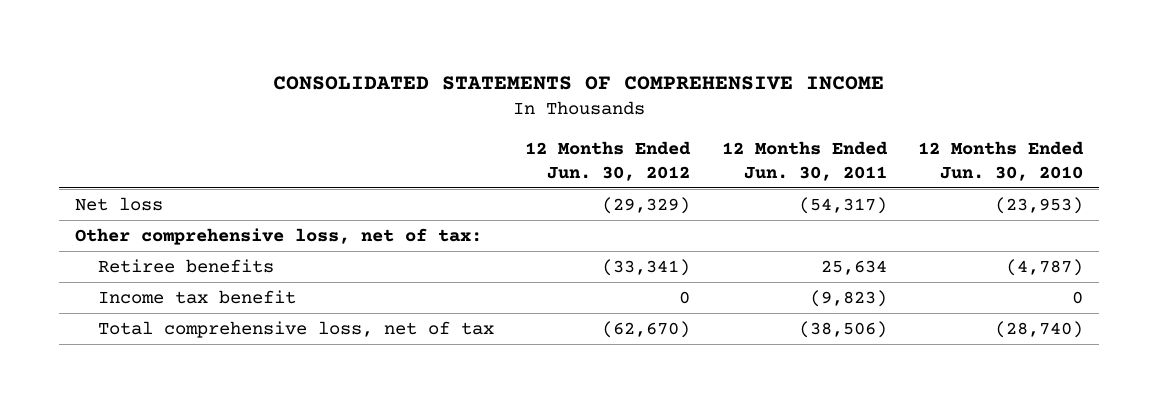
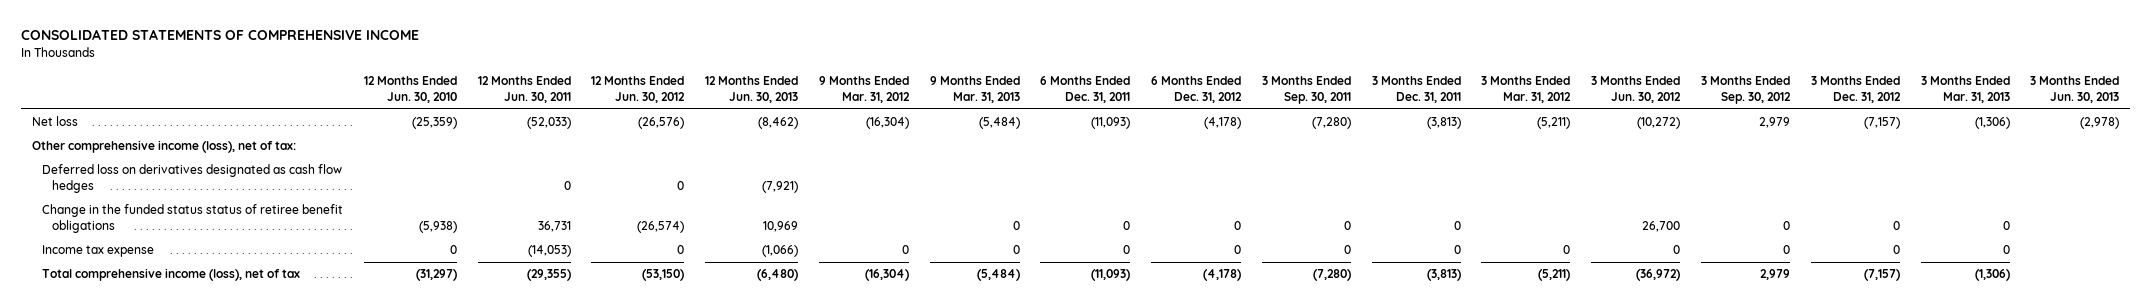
none -> [705,76,799,103] 12 Months Ended Jun. 30, 2013
none -> [818,76,910,103] 9 Months Ended Mar. 31, 2012
none -> [929,76,1020,103] 9 Months Ended Mar. 31, 2013
none -> [1040,76,1131,103] 6 Months Ended Dec. 31, 2011
none -> [1151,76,1243,103] 6 Months Ended Dec. 31, 2012
none -> [1261,76,1351,104] 3 Months Ended Sep. 30, 2011
none -> [1371,76,1461,103] 3 Months Ended Dec. 31, 2011
none -> [1481,76,1572,103] 3 Months Ended Mar. 31, 2012
none -> [1591,76,1682,103] 3 Months Ended Jun. 30, 2012
none -> [1700,76,1791,104] 3 Months Ended Sep. 30, 2012
none -> [1810,76,1901,103] 3 Months Ended Dec. 31, 2012
none -> [1920,76,2010,103] 3 Months Ended Mar. 31, 2013
none -> [2030,76,2120,103] 3 Months Ended Jun. 30, 2013
[602,197,691,215] (29,329) -> [638,117,685,130] (26,576)
[798,197,887,215] (54,317) -> [526,117,571,130] (52,033)
[994,197,1083,215] (23,953) -> [411,117,457,130] (25,359)
[74,228,482,246] Other comprehensive loss, net of tax: -> [31,140,296,154] Other comprehensive income (loss), net of tax:
none -> [42,164,343,193] Deferred loss on derivatives designated as cash flow hedges
[97,259,274,274] Retiree benefits -> [42,204,344,233] Change in the funded status status of retiree benefit obligations
[602,259,691,277] (33,341) -> [637,220,685,233] (26,574)
[820,260,887,276] 25,634 -> [537,220,571,232] 36,731
[1005,259,1083,277] (4,787) -> [418,220,457,233] (5,938)
[97,290,296,305] Income tax benefit -> [42,245,155,258] Income tax expense
[809,290,887,308] (9,823) -> [527,245,571,258] (14,053)
[97,321,494,339] Total comprehensive loss, net of tax -> [42,268,301,282] Total comprehensive income (loss), net of tax
[602,321,691,339] (62,670) -> [642,269,685,282] (53,150)
[798,321,887,339] (38,506) -> [526,269,571,282] (29,355)
[994,321,1083,339] (28,740) -> [415,269,457,282] (31,297)

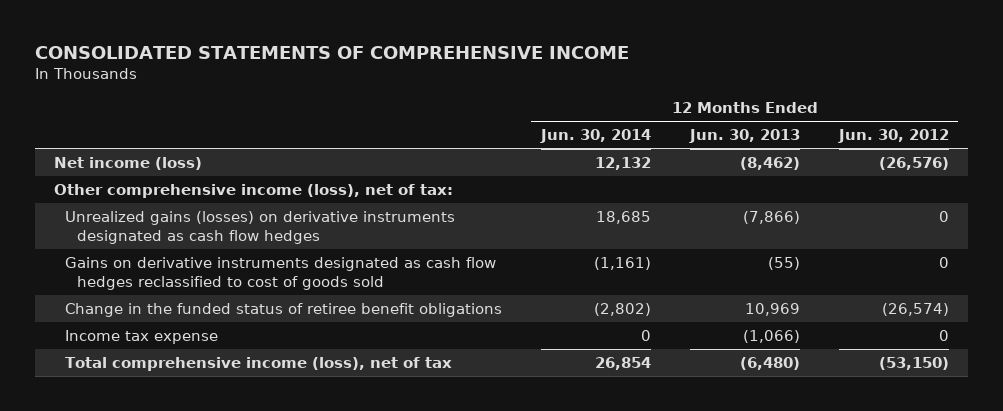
[363,76,457,103] 12 Months Ended Jun. 30, 2010 -> none
[477,76,571,103] 12 Months Ended Jun. 30, 2011 -> none
[818,76,910,103] 9 Months Ended Mar. 31, 2012 -> none
[929,76,1020,103] 9 Months Ended Mar. 31, 2013 -> none
[1040,76,1131,103] 6 Months Ended Dec. 31, 2011 -> none
[1151,76,1243,103] 6 Months Ended Dec. 31, 2012 -> none
[1261,76,1351,104] 3 Months Ended Sep. 30, 2011 -> none
[1371,76,1461,103] 3 Months Ended Dec. 31, 2011 -> none
[1481,76,1572,103] 3 Months Ended Mar. 31, 2012 -> none
[1591,76,1682,103] 3 Months Ended Jun. 30, 2012 -> none
[1700,76,1791,104] 3 Months Ended Sep. 30, 2012 -> none
[1810,76,1901,103] 3 Months Ended Dec. 31, 2012 -> none
[1920,76,2010,103] 3 Months Ended Mar. 31, 2013 -> none
[2030,76,2120,103] 3 Months Ended Jun. 30, 2013 -> none
none -> [540,129,652,144] Jun. 30, 2014
[31,116,78,127] Net loss -> [54,156,203,170] Net income (loss)
none -> [65,210,456,245] Unrealized gains (losses) on derivative instruments designated as cash flow hedges
[42,164,343,193] Deferred loss on derivatives designated as cash flow hedges -> [65,256,497,291] Gains on derivative instruments designated as cash flow hedges reclassified to cost of goods sold
[762,180,799,193] (7,921) -> [767,256,800,270] (55)
[42,204,344,233] Change in the funded status status of retiree benefit obligations -> [65,302,503,317] Change in the funded status of retiree benefit obligations

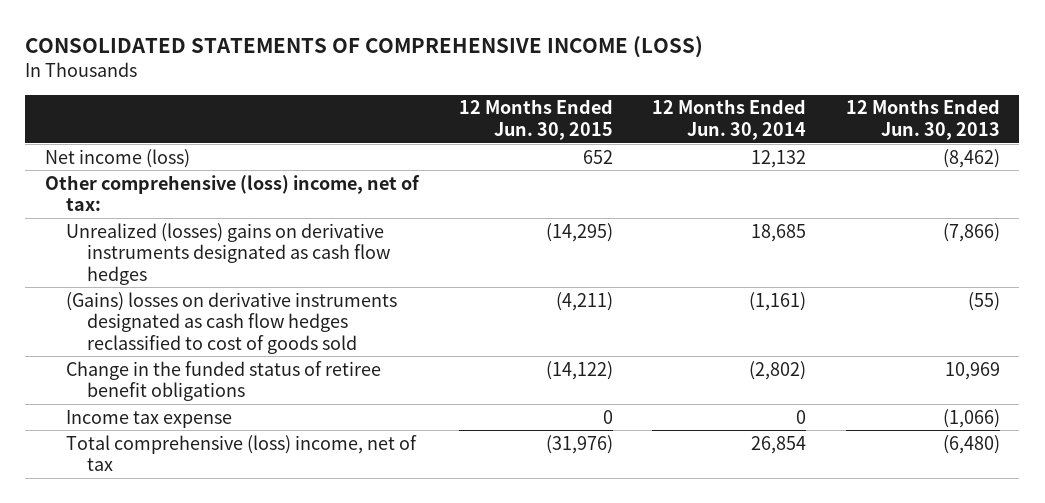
[34,45,629,59] CONSOLIDATED STATEMENTS OF COMPREHENSIVE INCOME -> [25,36,704,59] CONSOLIDATED STATEMENTS OF COMPREHENSIVE INCOME (LOSS)
[837,129,949,144] Jun. 30, 2012 -> none
none -> [458,99,613,141] 12 Months Ended Jun. 30, 2015
[54,183,454,198] Other comprehensive income (loss), net of tax: -> [45,174,421,212] Other comprehensive (loss) income, net of tax:
[65,210,456,245] Unrealized gains (losses) on derivative instruments designated as cash flow hedges -> [66,222,391,285] Unrealized (losses) gains on derivative instruments designated as cash flow hedges
[65,256,497,291] Gains on derivative instruments designated as cash flow hedges reclassified to cost of goods sold -> [66,291,398,354] (Gains) losses on derivative instruments designated as cash flow hedges reclassified to cost of goods sold
[65,356,453,371] Total comprehensive income (loss), net of tax -> [66,434,418,472] Total comprehensive (loss) income, net of tax

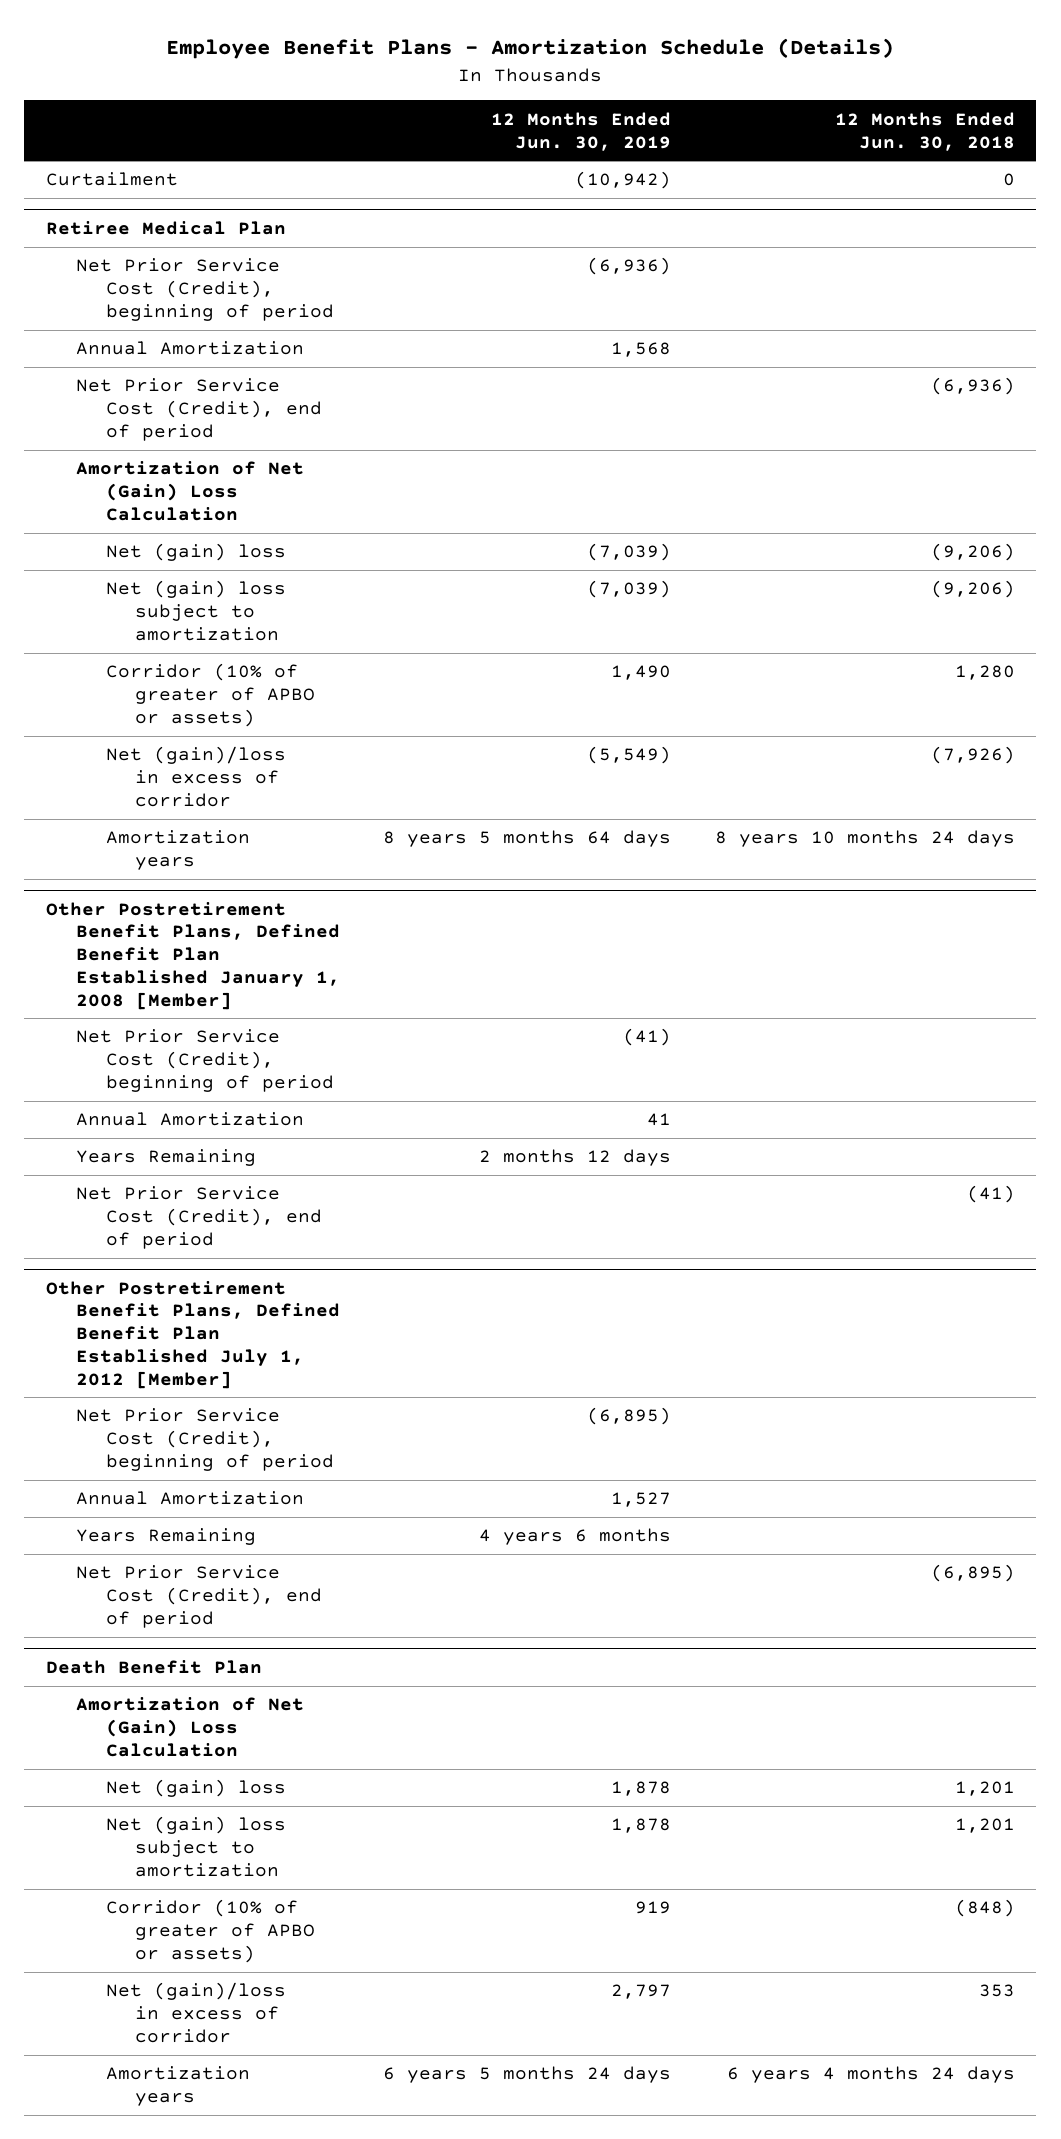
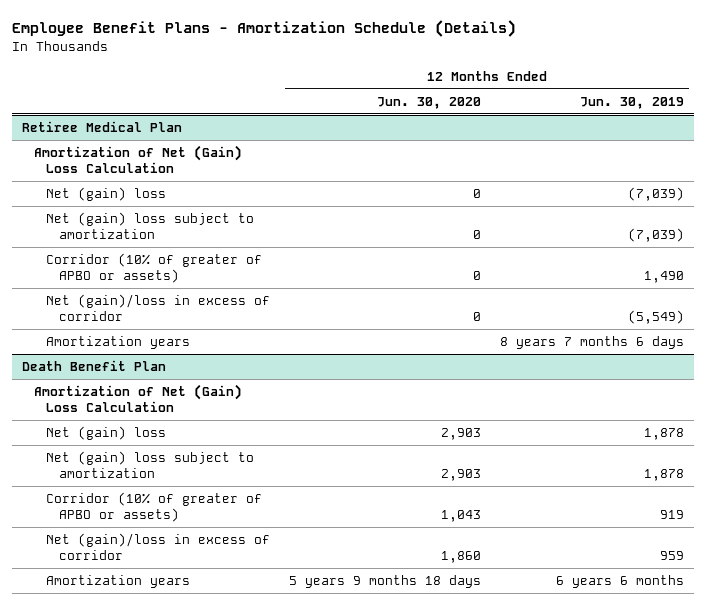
[834,111,1015,151] 12 Months Ended Jun. 30, 2018 -> none
none -> [377,96,482,109] Jun. 30, 2020
[45,172,178,187] Curtailment -> none
[75,258,334,321] Net Prior Service Cost (Credit), beginning of period -> none
[75,341,304,356] Annual Amortization -> none
[75,378,322,441] Net Prior Service Cost (Credit), end of period -> none
[45,901,340,1010] Other Postretirement Benefit Plans, Defined Benefit Plan Established January 1, 2008 [Member] -> none
[75,1029,334,1092] Net Prior Service Cost (Credit), beginning of period -> none
[75,1112,304,1127] Annual Amortization -> none
[75,1149,256,1167] Years Remaining -> none
[75,1186,322,1249] Net Prior Service Cost (Credit), end of period -> none
[45,1280,340,1389] Other Postretirement Benefit Plans, Defined Benefit Plan Established July 1, 2012 [Member] -> none
[75,1408,334,1471] Net Prior Service Cost (Credit), beginning of period -> none
[75,1491,304,1506] Annual Amortization -> none
[75,1528,256,1546] Years Remaining -> none
[75,1565,322,1628] Net Prior Service Cost (Credit), end of period -> none
[383,830,672,848] 8 years 5 months 64 days -> [500,336,685,350] 8 years 7 months 6 days
[611,1984,672,2000] 2,797 -> [660,551,685,561] 959
[383,2066,672,2084] 6 years 5 months 24 days -> [556,575,685,589] 6 years 6 months

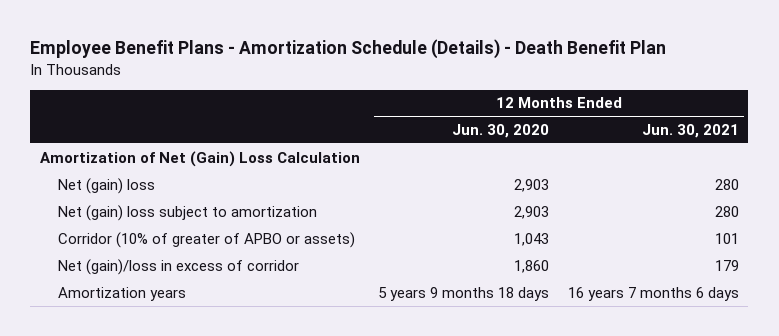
[12,19,517,37] Employee Benefit Plans - Amortization Schedule (Details) -> [30,38,667,59] Employee Benefit Plans - Amortization Schedule (Details) - Death Benefit Plan
[580,96,685,109] Jun. 30, 2019 -> none
none -> [642,123,740,138] Jun. 30, 2021
[21,121,182,133] Retiree Medical Plan -> none
[46,187,167,202] Net (gain) loss -> none
[46,212,255,240] Net (gain) loss subject to amortization -> none
[46,253,263,284] Corridor (10% of greater of APBO or assets) -> none
[46,294,271,322] Net (gain)/loss in excess of corridor -> none
[46,336,191,350] Amortization years -> none
[21,360,166,372] Death Benefit Plan -> none
[34,384,243,413] Amortization of Net (Gain) Loss Calculation -> none

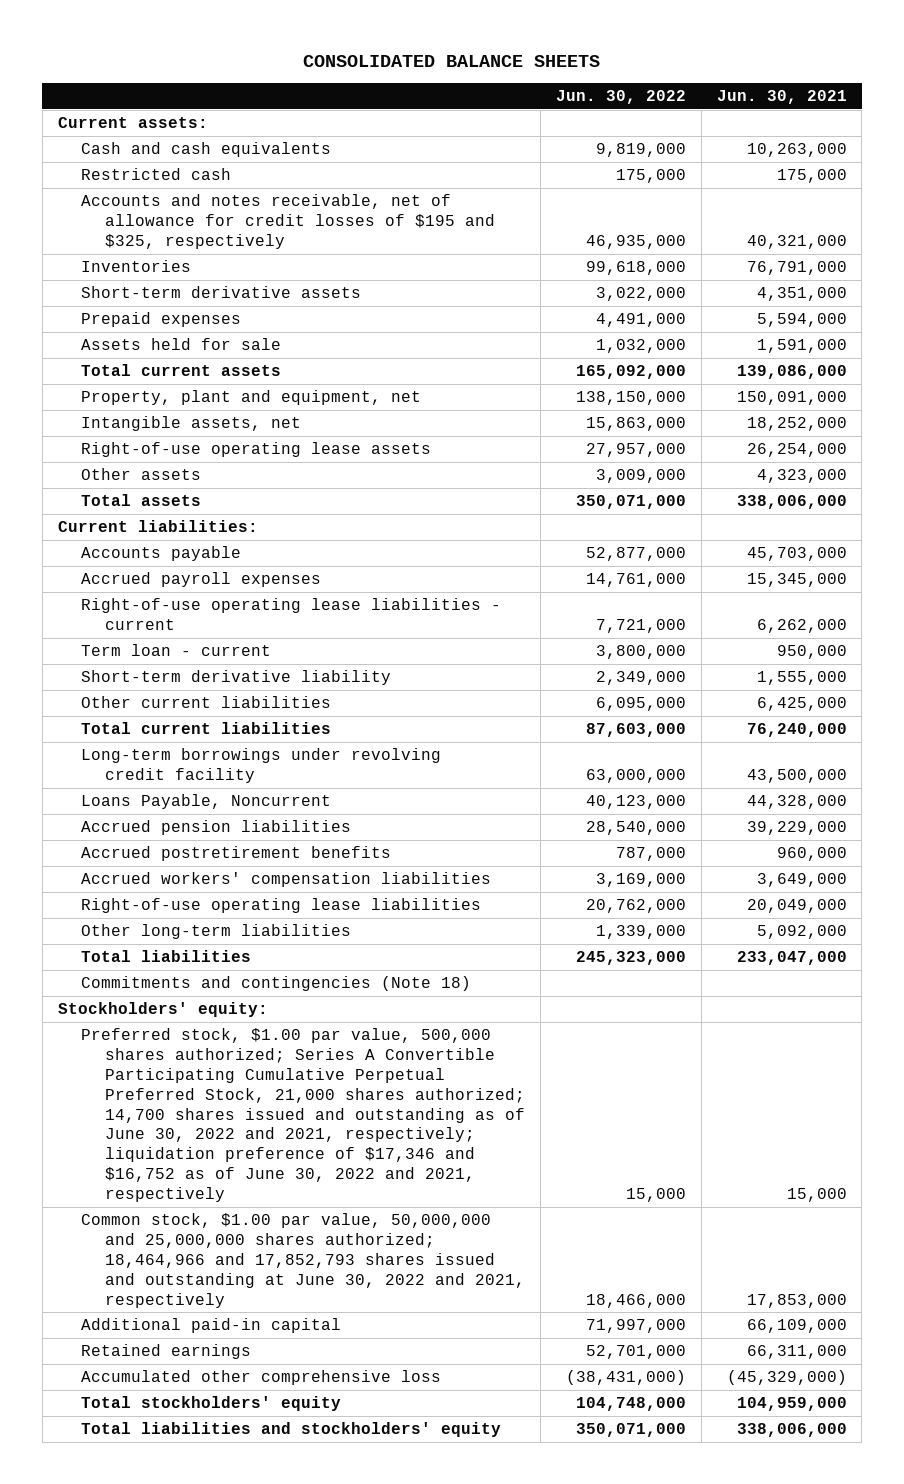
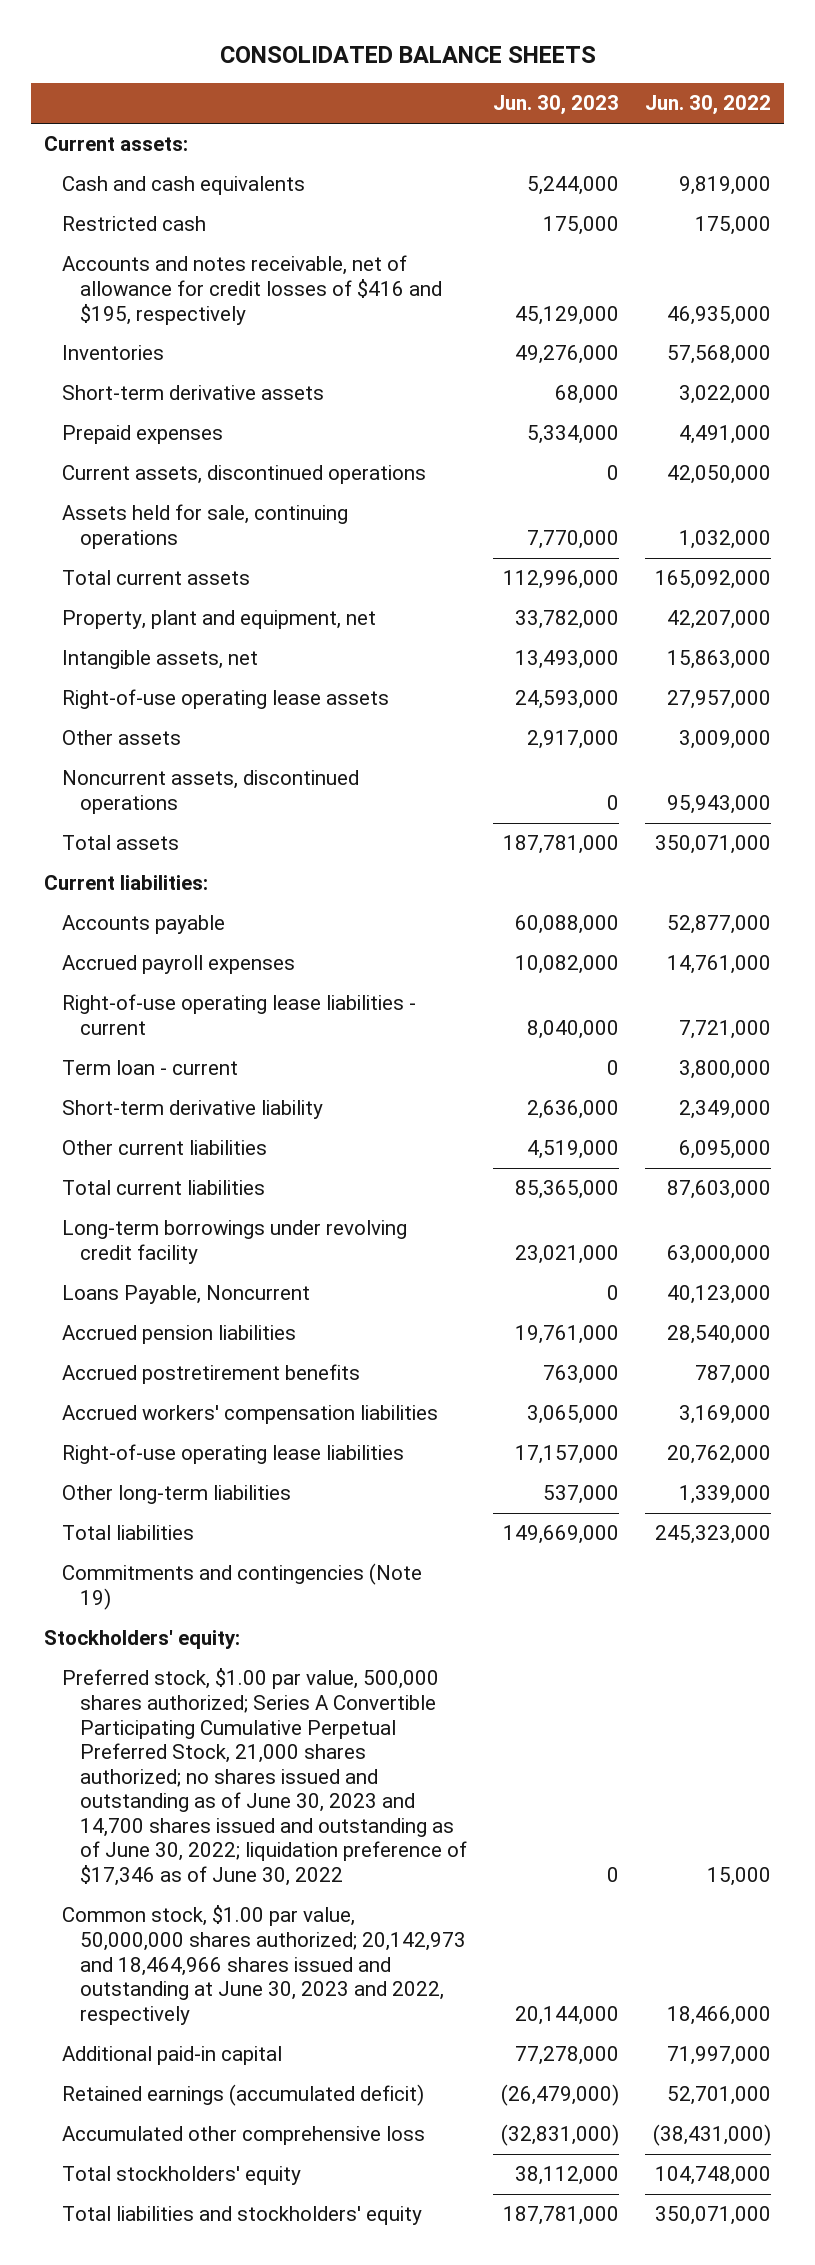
[716,90,847,105] Jun. 30, 2021 -> none
none -> [492,95,619,116] Jun. 30, 2023
[81,194,496,249] Accounts and notes receivable, net of allowance for credit losses of $195 and $325, respectively -> [61,255,442,325] Accounts and notes receivable, net of allowance for credit losses of $416 and $195, respectively
[585,261,686,276] 99,618,000 -> [667,345,772,365] 57,568,000
none -> [61,465,426,485] Current assets, discontinued operations
[81,338,282,351] Assets held for sale -> [61,504,348,549] Assets held for sale, continuing operations
[575,391,686,406] 138,150,000 -> [667,610,772,630] 42,207,000
none -> [61,770,359,814] Noncurrent assets, discontinued operations
[81,976,472,992] Commitments and contingencies (Note 18) -> [61,1563,422,1610] Commitments and contingencies (Note 19)
[81,1028,526,1202] Preferred stock, $1.00 par value, 500,000 shares authorized; Series A Convertible Participating Cumulative Perpetual Preferred Stock, 21,000 shares authorized; 14,700 shares issued and outstanding as of June 30, 2022 and 2021, respectively; liquidation preference of $17,346 and $16,752 as of June 30, 2022 and 2021, respectively -> [61,1668,467,1887] Preferred stock, $1.00 par value, 500,000 shares authorized; Series A Convertible Participating Cumulative Perpetual Preferred Stock, 21,000 shares authorized; no shares issued and outstanding as of June 30, 2023 and 14,700 shares issued and outstanding as of June 30, 2022; liquidation preference of $17,346 as of June 30, 2022
[81,1213,526,1308] Common stock, $1.00 par value, 50,000,000 and 25,000,000 shares authorized; 18,464,966 and 17,852,793 shares issued and outstanding at June 30, 2022 and 2021, respectively -> [61,1905,466,2025] Common stock, $1.00 par value, 50,000,000 shares authorized; 20,142,973 and 18,464,966 shares issued and outstanding at June 30, 2023 and 2022, respectively
[81,1344,252,1360] Retained earnings -> [61,2084,424,2107] Retained earnings (accumulated deficit)

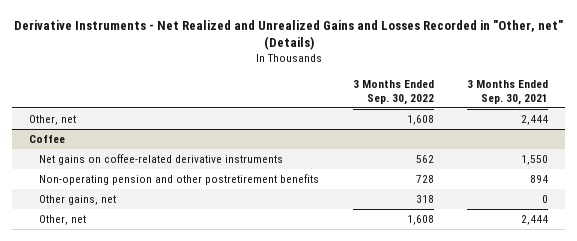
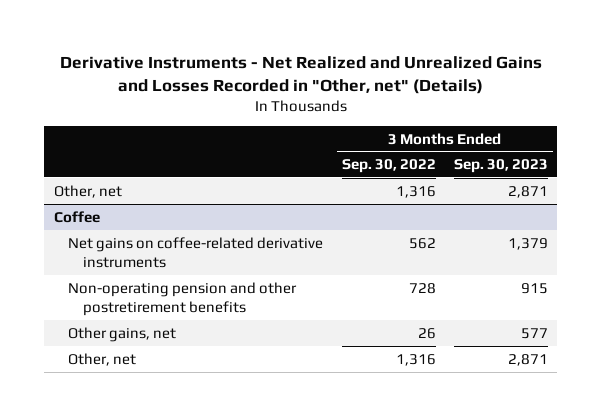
[467,80,549,105] 3 Months Ended Sep. 30, 2021 -> none
none -> [454,159,549,174] Sep. 30, 2023
[406,115,434,126] 1,608 -> [395,185,436,198] 1,316
[415,195,434,204] 318 -> [417,327,436,339] 26
[406,215,434,226] 1,608 -> [395,353,436,366] 1,316

